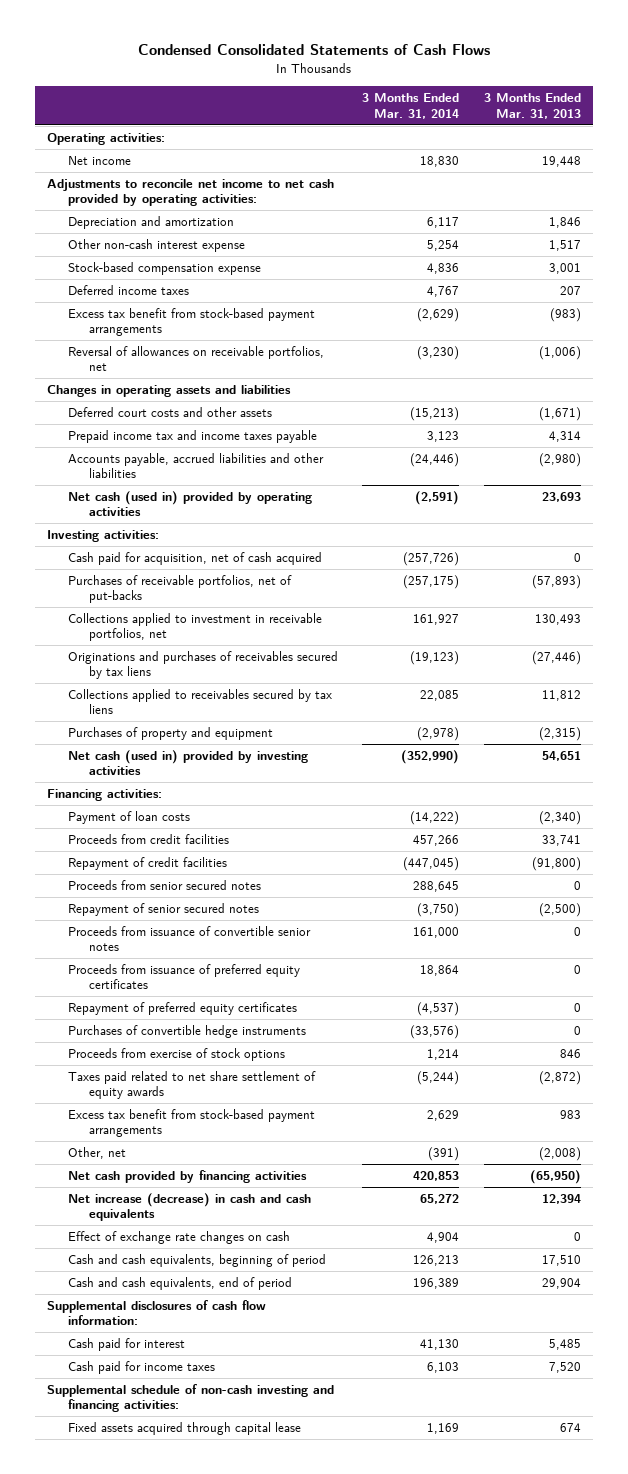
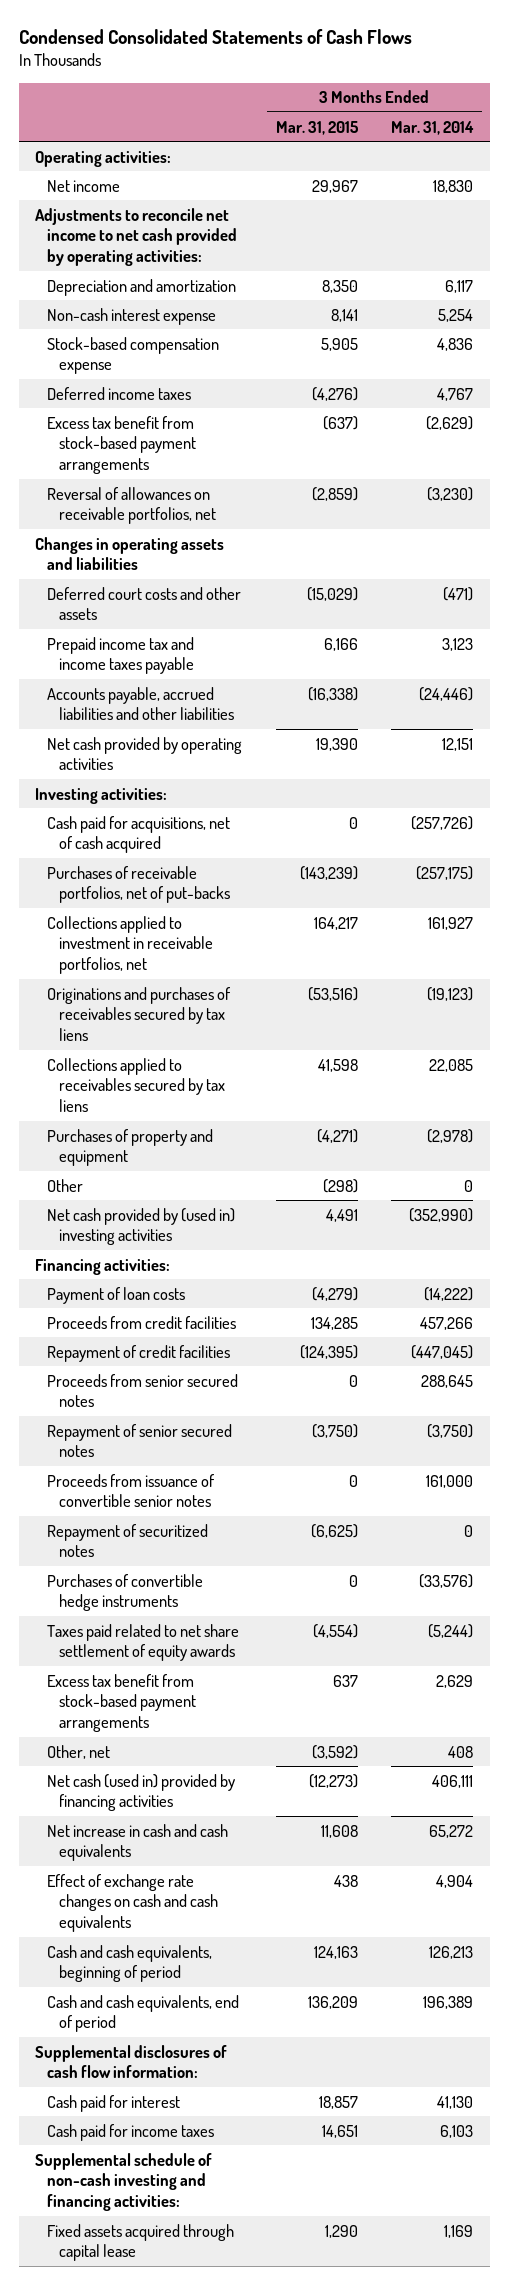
[483,93,581,119] 3 Months Ended Mar. 31, 2013 -> none
none -> [275,120,359,135] Mar. 31, 2015
[67,239,245,253] Other non-cash interest expense -> [47,307,217,325] Non-cash interest expense
[410,407,460,422] (15,213) -> [443,586,474,601] (471)
[67,491,312,517] Net cash (used in) provided by operating activities -> [47,736,243,771] Net cash provided by operating activities
[415,491,460,506] (2,591) -> [442,737,474,751] 12,151
[67,552,322,566] Cash paid for acquisition, net of cash acquired -> [47,815,231,854] Cash paid for acquisitions, net of cash acquired
none -> [47,1178,84,1192] Other
[67,750,308,776] Net cash (used in) provided by investing activities -> [47,1207,236,1246] Net cash provided by (used in) investing activities
[67,964,300,990] Proceeds from issuance of preferred equity certificates -> none
[67,1002,297,1016] Repayment of preferred equity certificates -> none
none -> [47,1523,209,1558] Repayment of securitized notes
[67,1048,285,1062] Proceeds from exercise of stock options -> none
[428,1147,460,1162] (391) -> [448,1745,474,1758] 408
[67,1170,307,1184] Net cash provided by financing activities -> [47,1773,236,1812] Net cash (used in) provided by financing activities
[413,1171,460,1182] 420,853 -> [432,1774,474,1788] 406,111
[67,1193,311,1222] Net increase (decrease) in cash and cash equivalents -> [47,1823,229,1862] Net increase in cash and cash equivalents
[67,1231,290,1245] Effect of exchange rate changes on cash -> [47,1873,219,1932] Effect of exchange rate changes on cash and cash equivalents

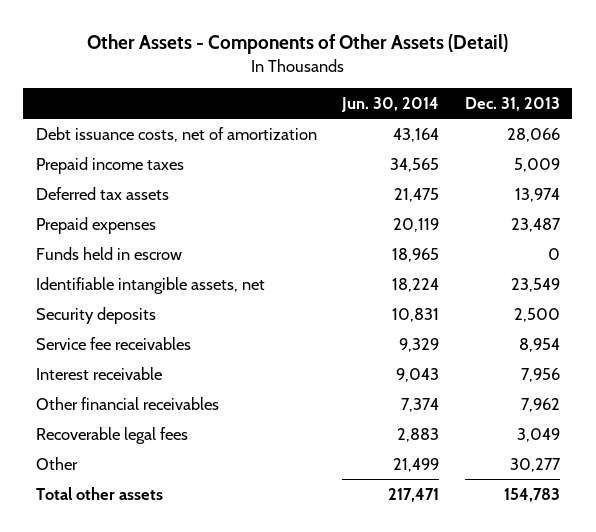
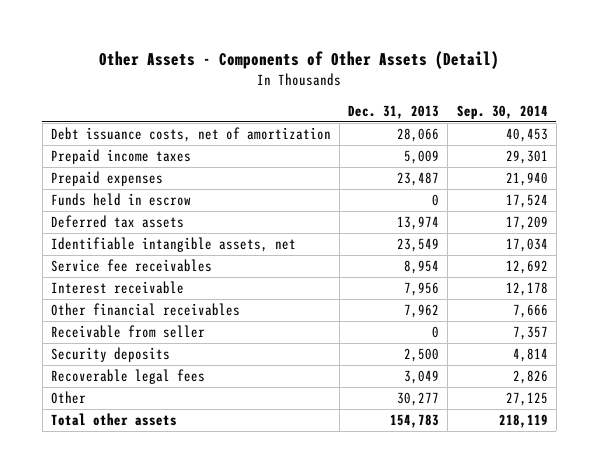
[341,97,440,113] Jun. 30, 2014 -> none
none -> [456,104,548,119] Sep. 30, 2014
[35,186,169,200] Deferred tax assets -> [50,215,184,229] Deferred tax assets
none -> [50,325,205,339] Receivable from seller
[35,306,156,324] Security deposits -> [50,347,170,363] Security deposits

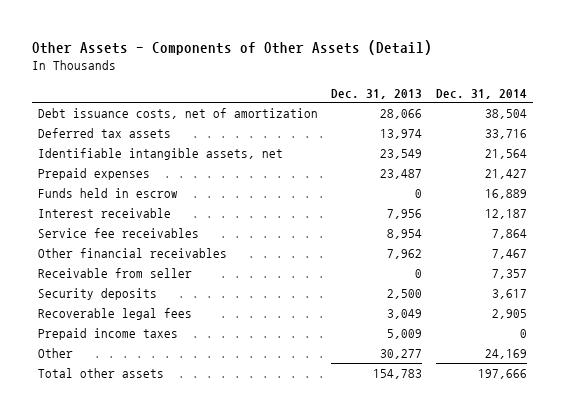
[456,104,548,119] Sep. 30, 2014 -> none
none -> [435,88,527,99] Dec. 31, 2014
[50,171,163,187] Prepaid expenses -> [38,168,151,181] Prepaid expenses
[50,193,191,207] Funds held in escrow -> [38,188,179,199] Funds held in escrow
[50,259,212,273] Service fee receivables -> [38,228,200,239] Service fee receivables
[50,149,191,165] Prepaid income taxes -> [38,328,179,341] Prepaid income taxes

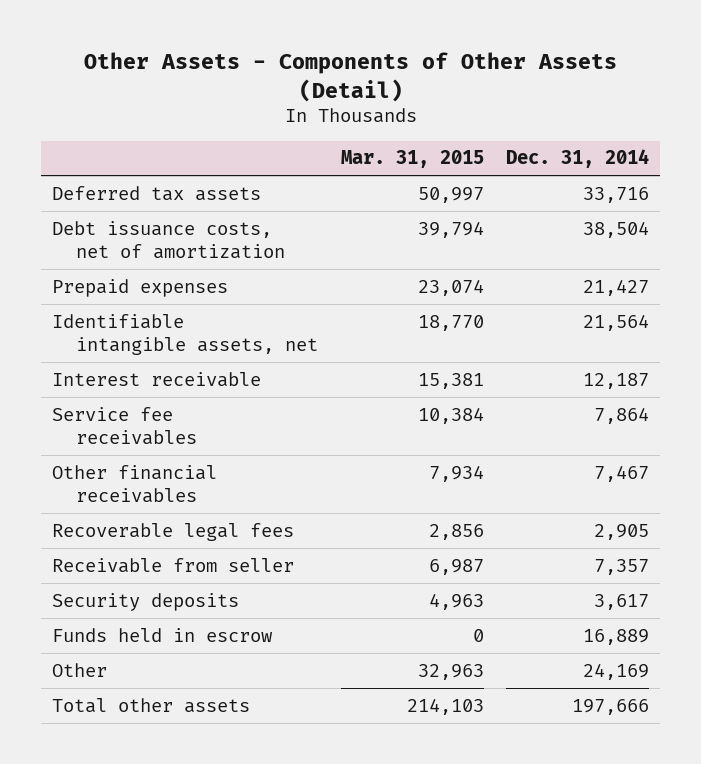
[331,88,423,99] Dec. 31, 2013 -> none
none -> [340,150,484,169] Mar. 31, 2015
[38,108,319,120] Debt issuance costs, net of amortization -> [51,220,286,260] Debt issuance costs, net of amortization
[38,148,284,161] Identifiable intangible assets, net -> [51,313,319,356] Identifiable intangible assets, net
[38,308,193,321] Recoverable legal fees -> [51,522,294,541] Recoverable legal fees
[38,328,179,341] Prepaid income taxes -> none
[38,188,179,199] Funds held in escrow -> [51,627,273,642] Funds held in escrow

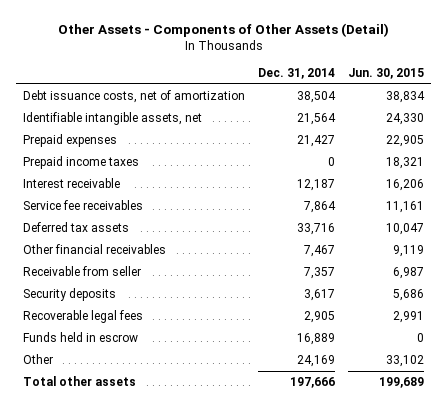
[340,150,484,169] Mar. 31, 2015 -> none
none -> [348,67,425,79] Jun. 30, 2015
[51,278,228,297] Prepaid expenses -> [22,134,117,148] Prepaid expenses
none -> [22,156,139,170] Prepaid income taxes
[51,185,261,201] Deferred tax assets -> [22,222,129,233] Deferred tax assets
[51,522,294,541] Recoverable legal fees -> [22,310,143,324] Recoverable legal fees

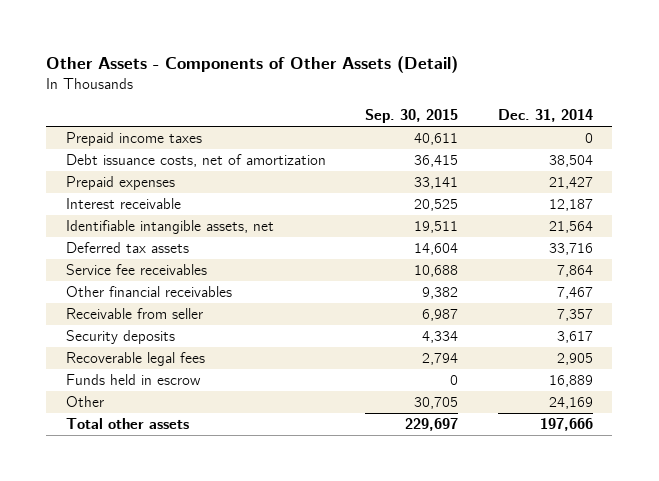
[348,67,425,79] Jun. 30, 2015 -> none
none -> [365,109,459,124] Sep. 30, 2015
[22,156,139,170] Prepaid income taxes -> [65,132,202,147] Prepaid income taxes
[22,112,202,126] Identifiable intangible assets, net -> [65,220,274,235] Identifiable intangible assets, net
[22,200,143,211] Service fee receivables -> [65,264,207,276] Service fee receivables

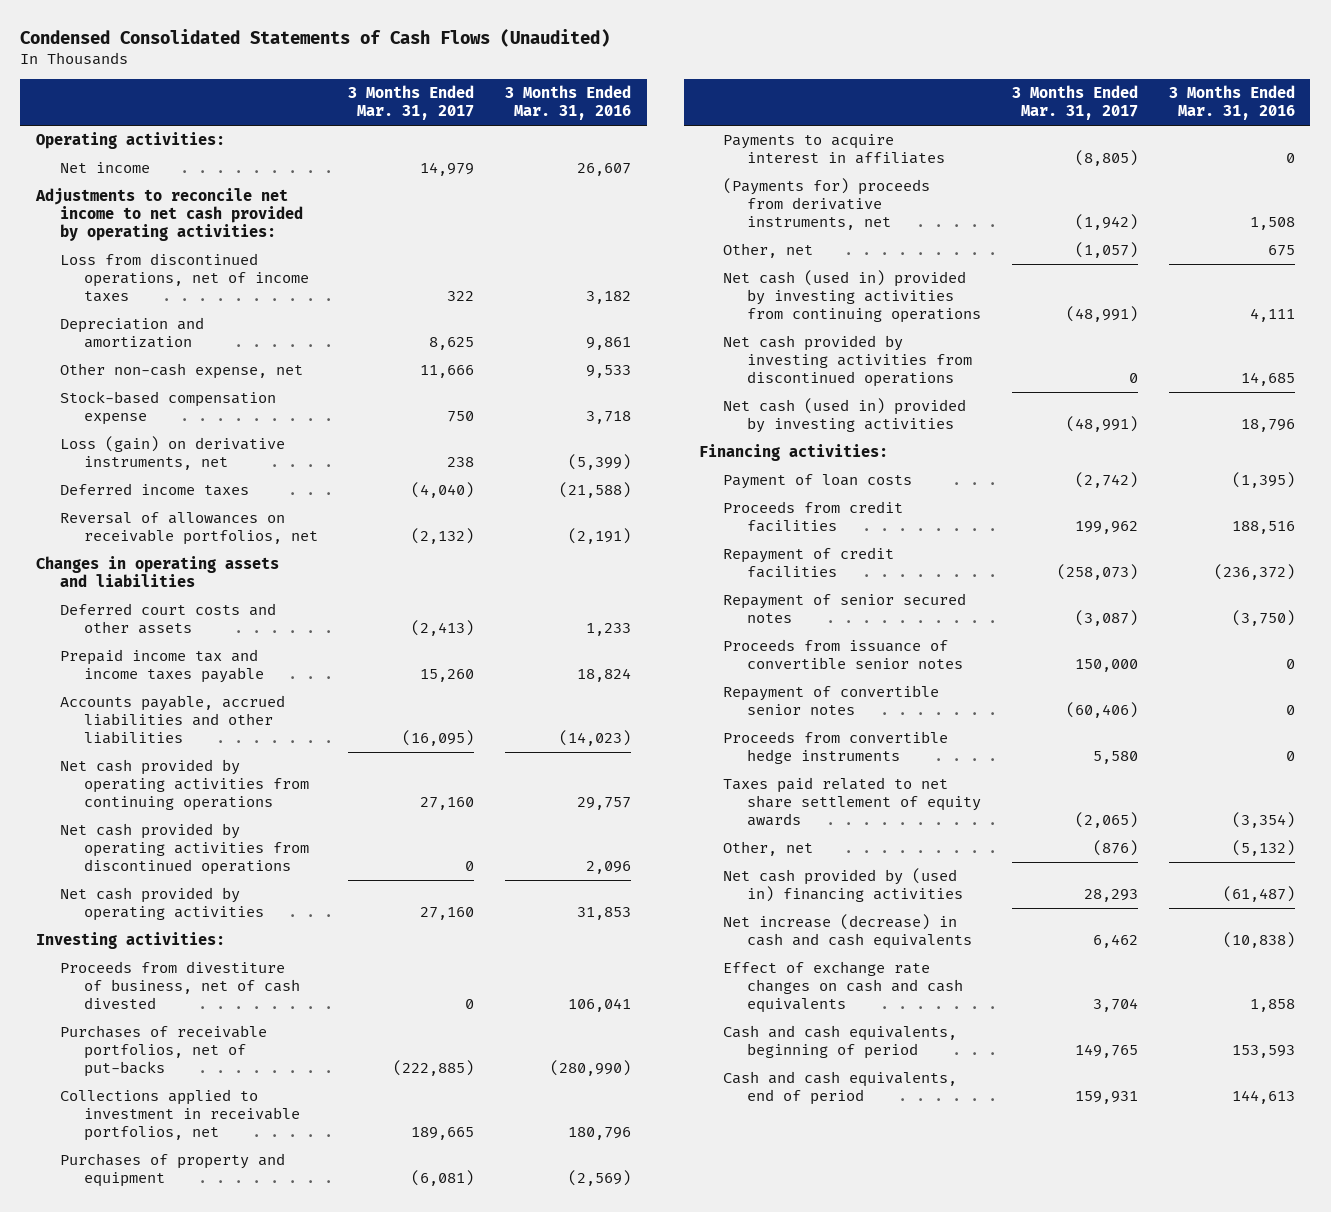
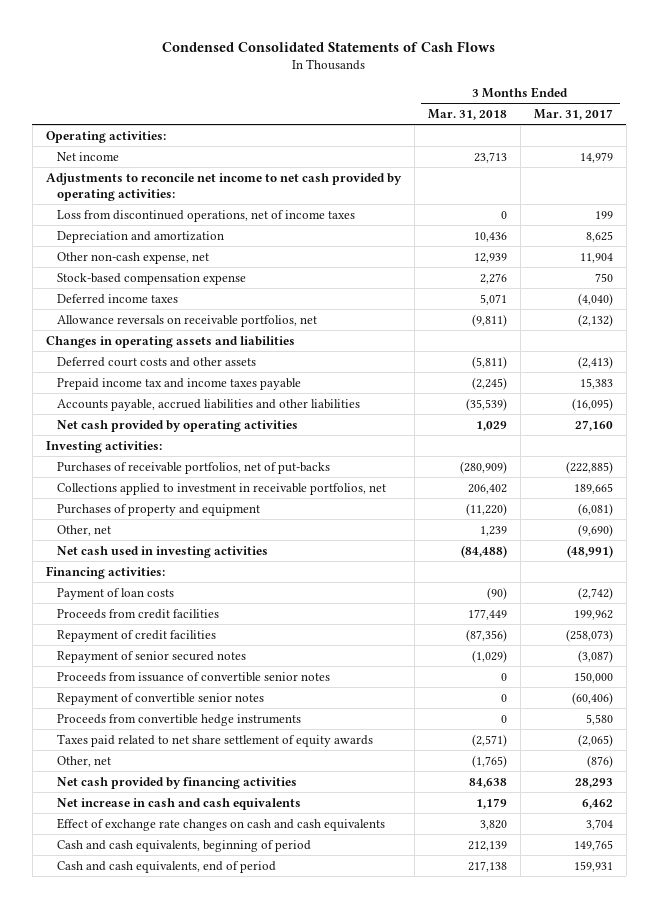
[20,28,611,47] Condensed Consolidated Statements of Cash Flows (Unaudited) -> [162,41,496,53] Condensed Consolidated Statements of Cash Flows
[505,85,632,121] 3 Months Ended Mar. 31, 2016 -> none
none -> [427,108,507,120] Mar. 31, 2018
[447,291,475,302] 322 -> [594,210,613,219] 199
[420,365,475,379] 11,666 -> [579,252,613,263] 11,904
[59,436,285,471] Loss (gain) on derivative instruments, net -> none
[59,512,318,546] Reversal of allowances on receivable portfolios, net -> [56,314,317,327] Allowance reversals on receivable portfolios, net
[420,669,475,683] 15,260 -> [579,377,613,389] 15,383
[59,759,309,812] Net cash provided by operating activities from continuing operations -> none
[59,823,309,876] Net cash provided by operating activities from discontinued operations -> none
[59,961,300,1010] Proceeds from divestiture of business, net of cash divested -> none
[723,134,946,165] Payments to acquire interest in affiliates -> none
[723,178,931,231] (Payments for) proceeds from derivative instruments, net -> none
[723,270,982,324] Net cash (used in) provided by investing activities from continuing operations -> none
[723,335,973,388] Net cash provided by investing activities from discontinued operations -> none
[1075,242,1139,259] (1,057) -> [577,523,613,537] (9,690)
[723,398,967,434] Net cash (used in) provided by investing activities -> [56,545,268,558] Net cash used in investing activities
[723,868,964,903] Net cash provided by (used in) financing activities -> [56,776,297,789] Net cash provided by financing activities
[723,914,973,950] Net increase (decrease) in cash and cash equivalents -> [56,797,301,810] Net increase in cash and cash equivalents

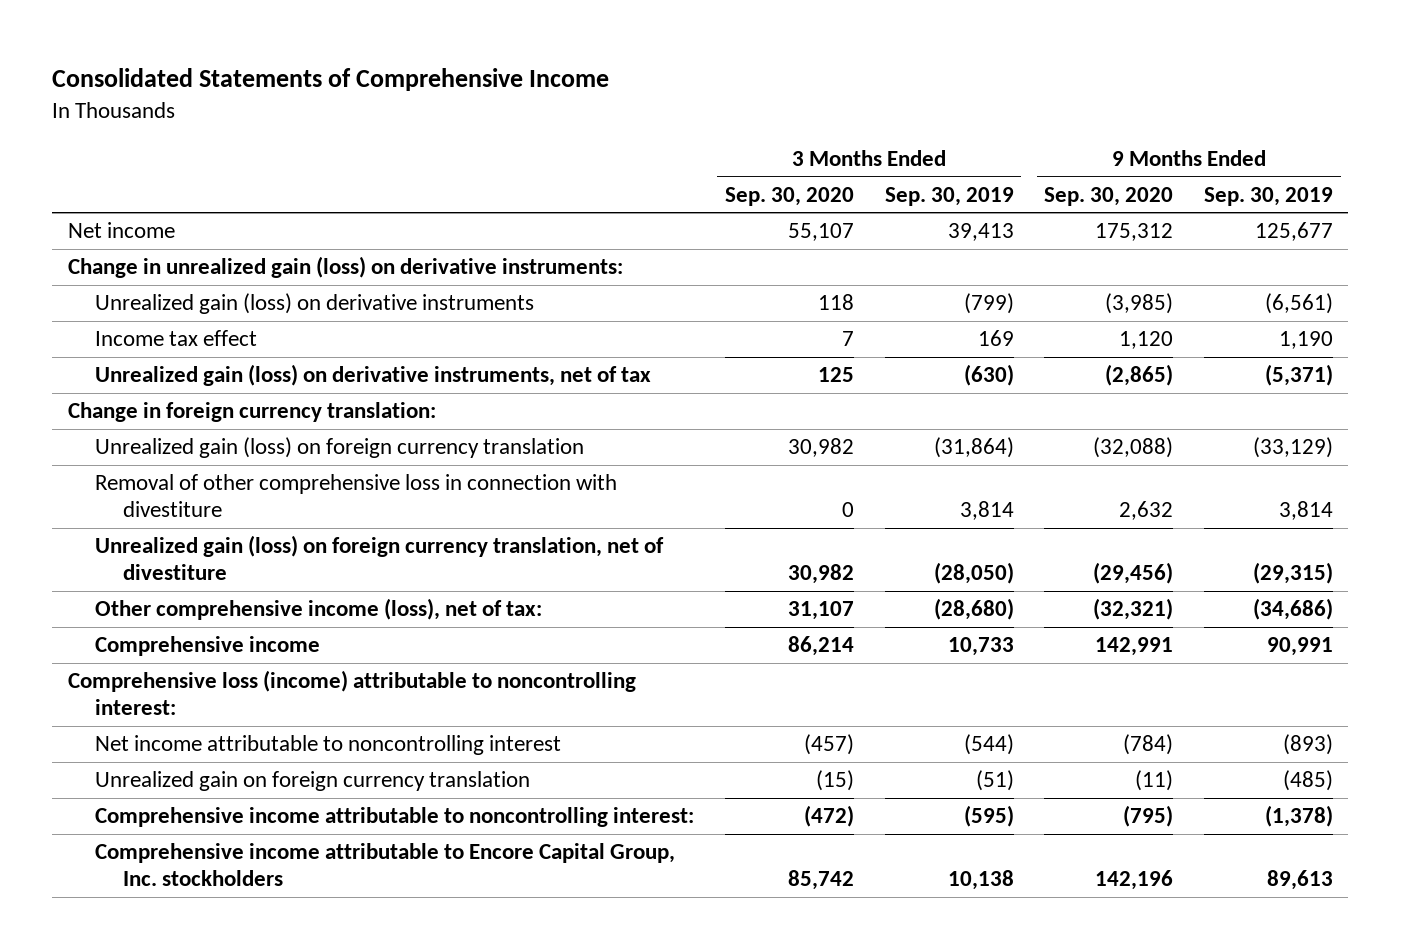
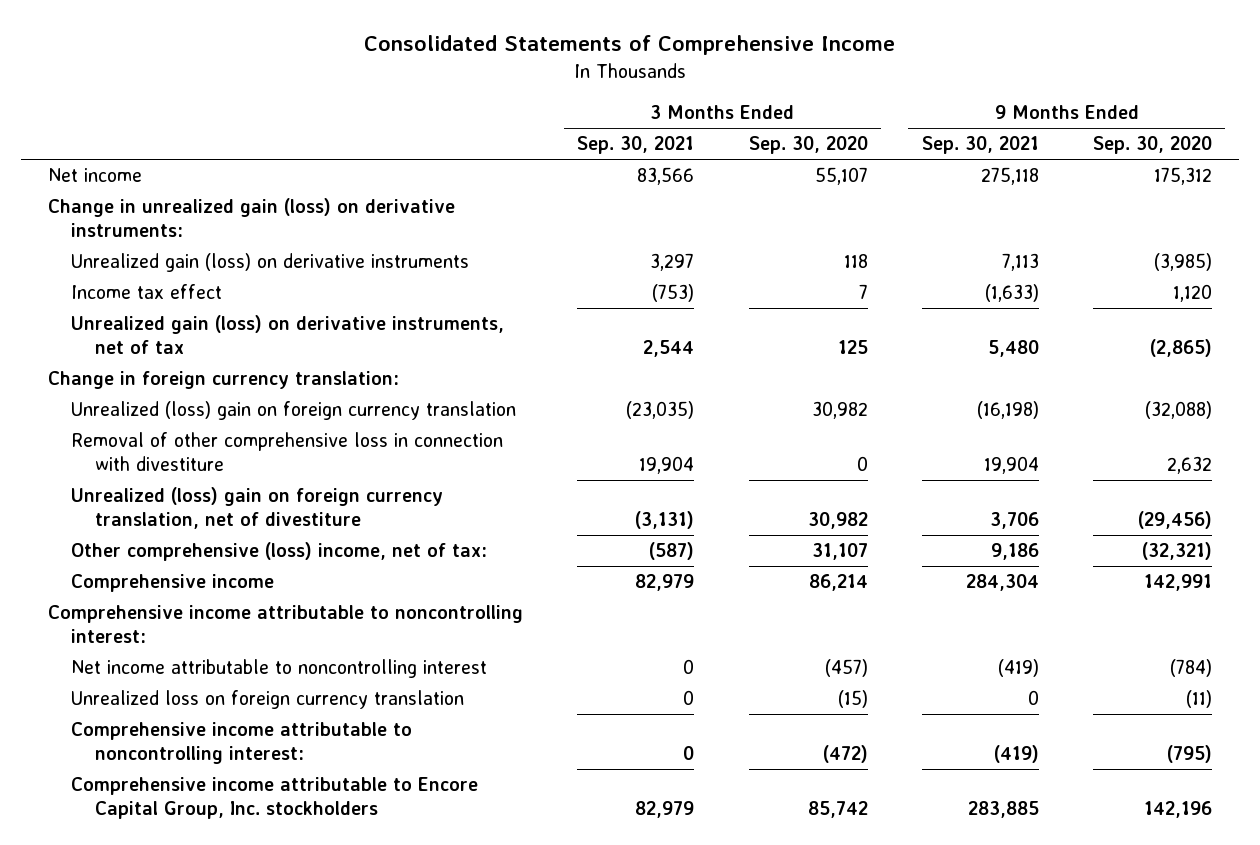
[884,186,1014,206] Sep. 30, 2019 -> none
[1204,186,1334,206] Sep. 30, 2019 -> none
none -> [577,136,695,155] Sep. 30, 2021
none -> [921,136,1039,155] Sep. 30, 2021
[95,437,585,459] Unrealized gain (loss) on foreign currency translation -> [71,401,517,421] Unrealized (loss) gain on foreign currency translation
[95,535,665,580] Unrealized gain (loss) on foreign currency translation, net of divestiture -> [71,487,444,530] Unrealized (loss) gain on foreign currency translation, net of divestiture
[95,598,543,621] Other comprehensive income (loss), net of tax: -> [71,542,488,562] Other comprehensive (loss) income, net of tax:
[67,670,636,715] Comprehensive loss (income) attributable to noncontrolling interest: -> [48,605,524,644] Comprehensive income attributable to noncontrolling interest:
[95,771,531,792] Unrealized gain on foreign currency translation -> [71,690,465,710] Unrealized loss on foreign currency translation

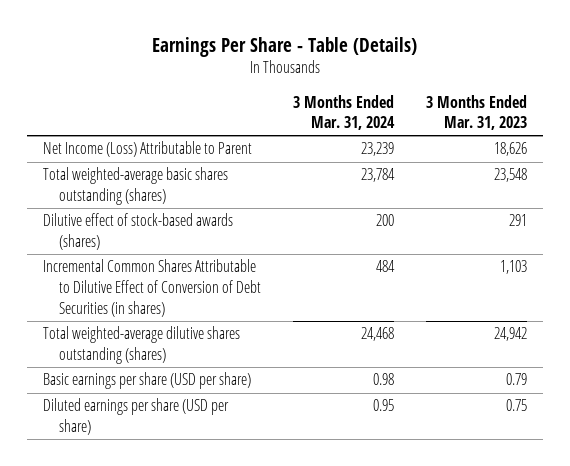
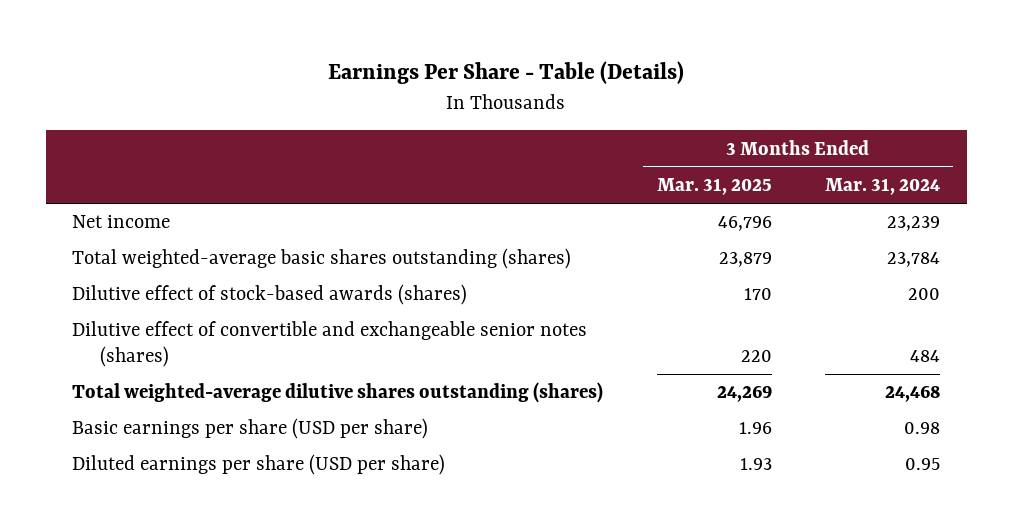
[426,94,528,131] 3 Months Ended Mar. 31, 2023 -> none
none -> [656,178,772,196] Mar. 31, 2025
[43,141,253,158] Net Income (Loss) Attributable to Parent -> [72,215,171,229] Net income
[43,259,261,317] Incremental Common Shares Attributable to Dilutive Effect of Conversion of Debt Securities (in shares) -> [72,321,588,368] Dilutive effect of convertible and exchangeable senior notes (shares)

